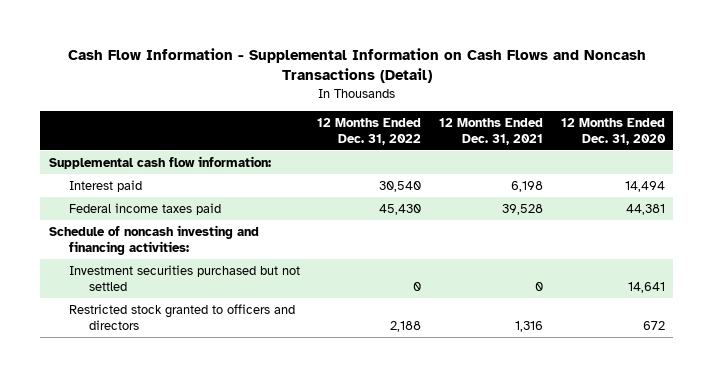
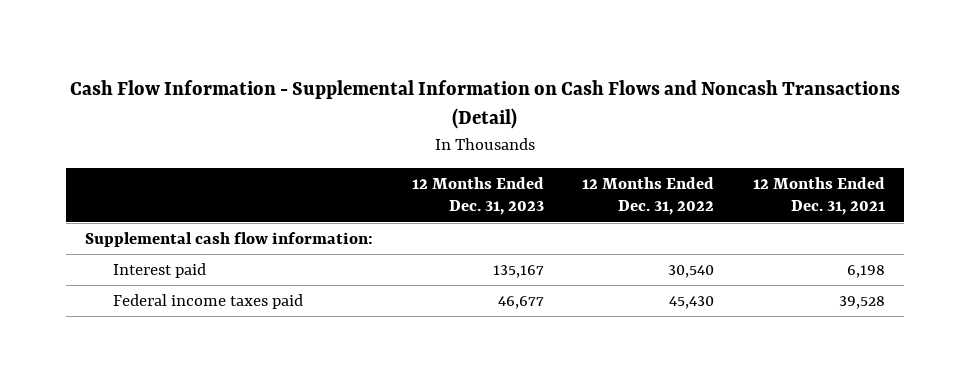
[560,117,666,145] 12 Months Ended Dec. 31, 2020 -> none
none -> [411,177,544,216] 12 Months Ended Dec. 31, 2023
[48,224,259,256] Schedule of noncash investing and financing activities: -> none
[68,264,300,292] Investment securities purchased but not settled -> none
[68,303,295,331] Restricted stock granted to officers and directors -> none

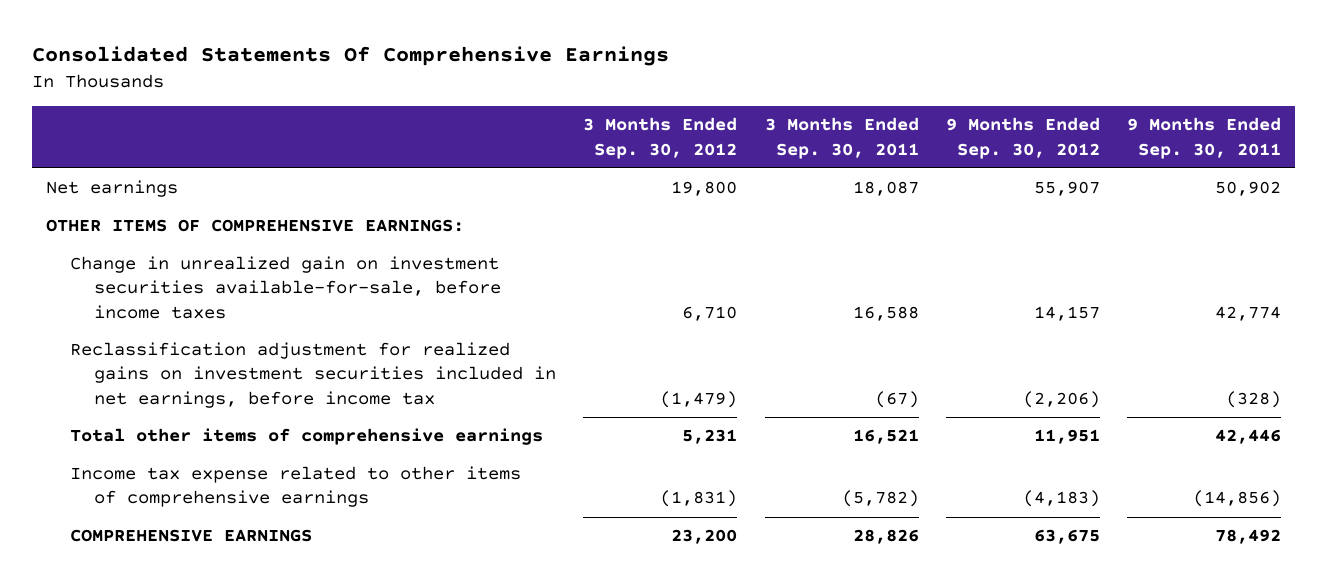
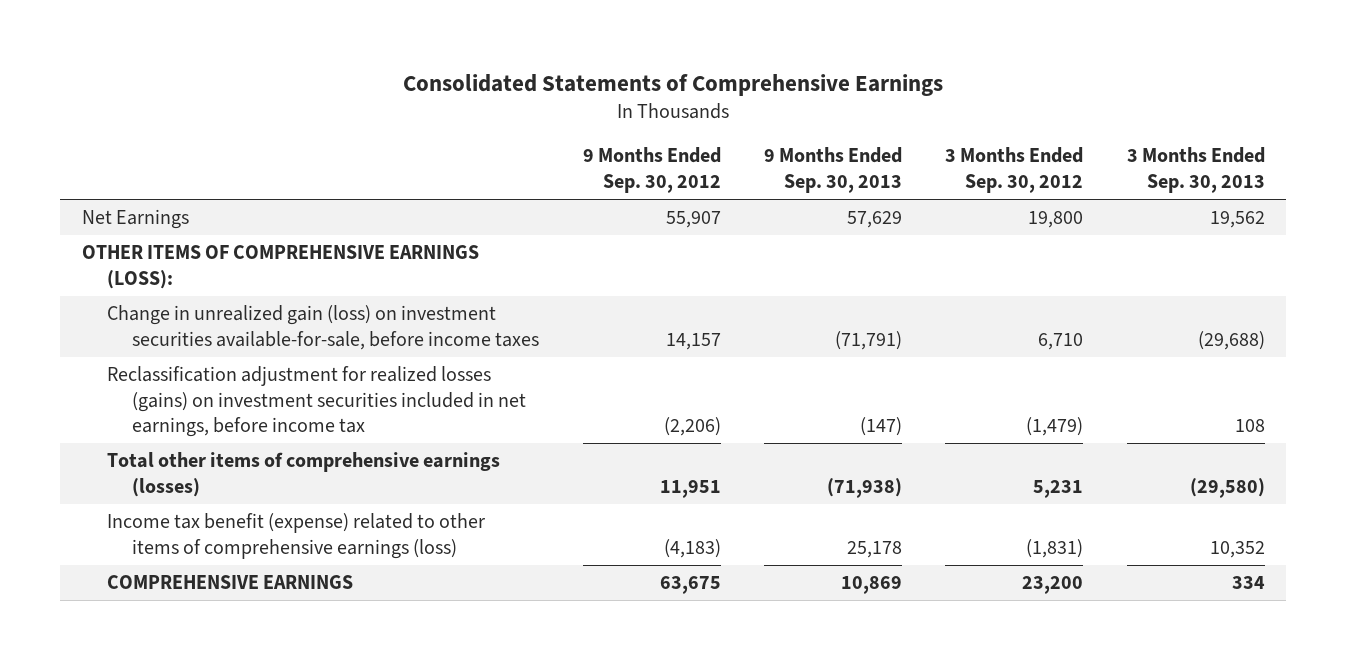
[31,46,669,67] Consolidated Statements Of Comprehensive Earnings -> [403,74,944,97] Consolidated Statements of Comprehensive Earnings
[764,117,919,159] 3 Months Ended Sep. 30, 2011 -> none
[1127,117,1282,159] 9 Months Ended Sep. 30, 2011 -> none
none -> [763,147,902,193] 9 Months Ended Sep. 30, 2013
none -> [1126,147,1265,193] 3 Months Ended Sep. 30, 2013
[45,180,178,198] Net earnings -> [81,209,189,230] Net Earnings
[45,219,464,233] OTHER ITEMS OF COMPREHENSIVE EARNINGS: -> [81,245,479,289] OTHER ITEMS OF COMPREHENSIVE EARNINGS (LOSS):
[69,256,502,319] Change in unrealized gain on investment securities available-for-sale, before income taxes -> [107,305,540,350] Change in unrealized gain (loss) on investment securities available-for-sale, before income taxes
[69,342,557,408] Reclassification adjustment for realized gains on investment securities included in net earnings, before income tax -> [107,366,527,438] Reclassification adjustment for realized losses (gains) on investment securities included in net earnings, before income tax
[69,428,543,446] Total other items of comprehensive earnings -> [107,452,501,497] Total other items of comprehensive earnings (losses)
[69,466,521,508] Income tax expense related to other items of comprehensive earnings -> [107,513,486,559] Income tax benefit (expense) related to other items of comprehensive earnings (loss)

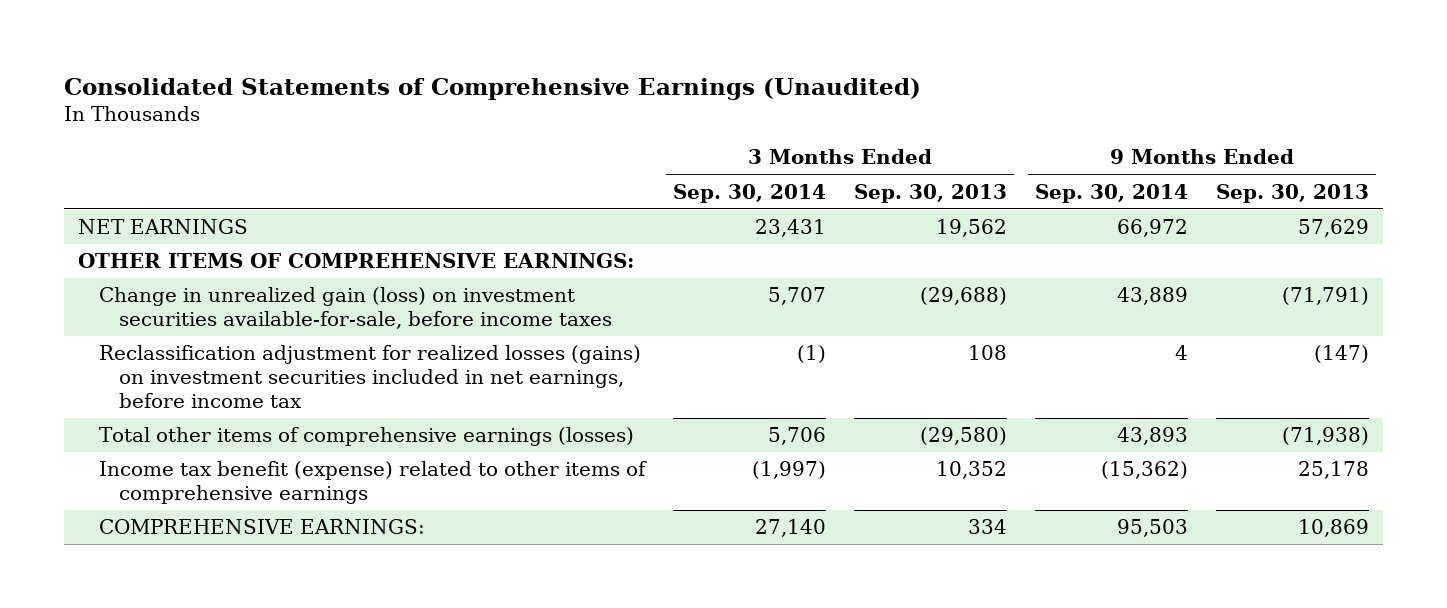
[403,74,944,97] Consolidated Statements of Comprehensive Earnings -> [64,77,922,100] Consolidated Statements of Comprehensive Earnings (Unaudited)
[582,147,721,193] 9 Months Ended Sep. 30, 2012 -> none
[945,147,1084,193] 3 Months Ended Sep. 30, 2012 -> none
none -> [672,183,826,203] Sep. 30, 2014
none -> [1034,183,1188,203] Sep. 30, 2014
[81,209,189,230] Net Earnings -> [78,219,249,235] NET EARNINGS
[81,245,479,289] OTHER ITEMS OF COMPREHENSIVE EARNINGS (LOSS): -> [78,253,635,269] OTHER ITEMS OF COMPREHENSIVE EARNINGS:
[107,513,486,559] Income tax benefit (expense) related to other items of comprehensive earnings (loss) -> [98,461,647,505] Income tax benefit (expense) related to other items of comprehensive earnings
[107,575,354,590] COMPREHENSIVE EARNINGS -> [98,519,425,535] COMPREHENSIVE EARNINGS:

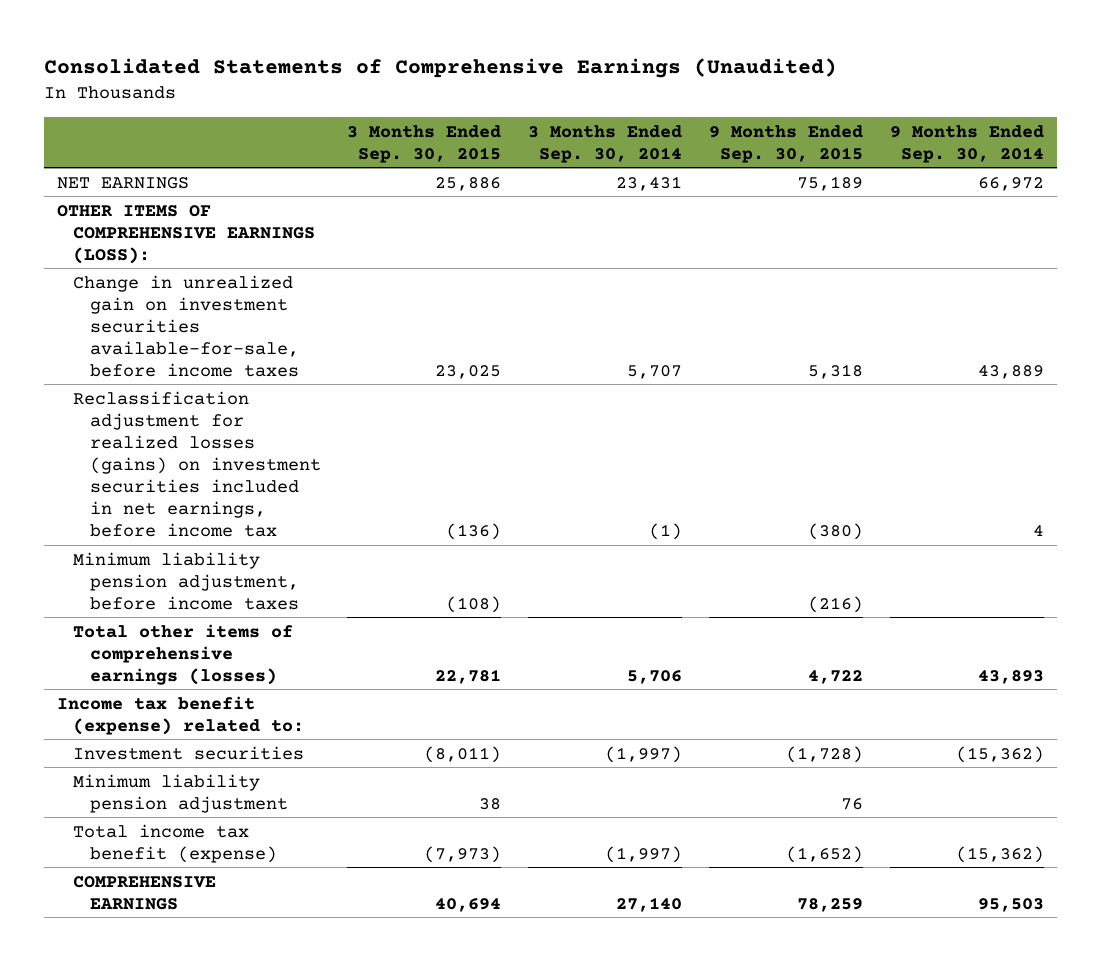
[853,183,1007,203] Sep. 30, 2013 -> none
[1215,183,1369,203] Sep. 30, 2013 -> none
none -> [347,124,502,163] 3 Months Ended Sep. 30, 2015
none -> [708,124,863,163] 9 Months Ended Sep. 30, 2015
[78,253,635,269] OTHER ITEMS OF COMPREHENSIVE EARNINGS: -> [57,204,316,264] OTHER ITEMS OF COMPREHENSIVE EARNINGS (LOSS):
[98,287,613,330] Change in unrealized gain (loss) on investment securities available-for-sale, before income taxes -> [73,274,299,377] Change in unrealized gain on investment securities available-for-sale, before income taxes
none -> [73,551,299,610] Minimum liability pension adjustment, before income taxes
none -> [57,695,305,735] Income tax benefit (expense) related to:
none -> [73,745,305,760] Investment securities
none -> [73,773,288,813] Minimum liability pension adjustment
[98,461,647,505] Income tax benefit (expense) related to other items of comprehensive earnings -> [73,823,277,863] Total income tax benefit (expense)
[98,519,425,535] COMPREHENSIVE EARNINGS: -> [73,875,217,910] COMPREHENSIVE EARNINGS

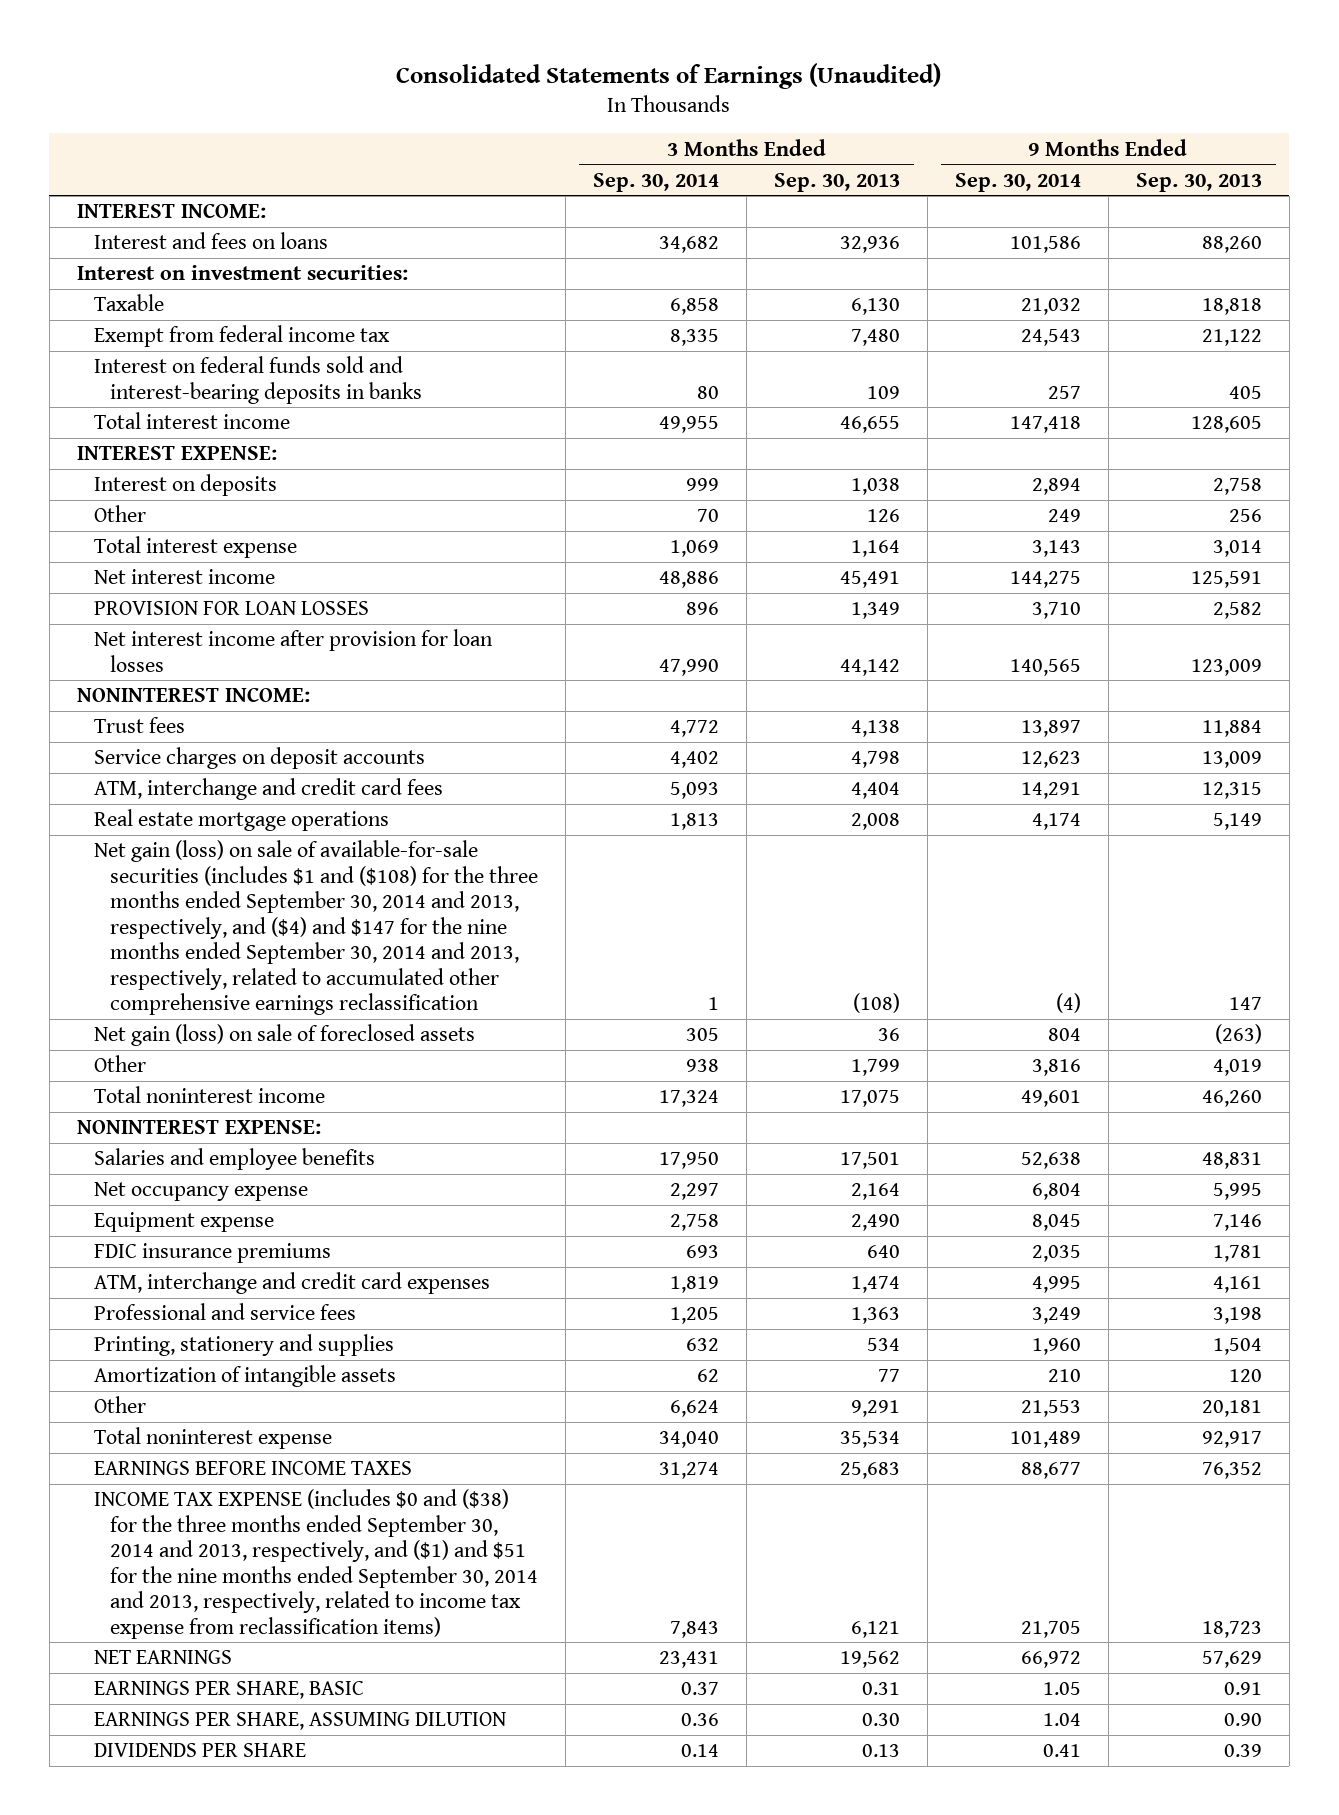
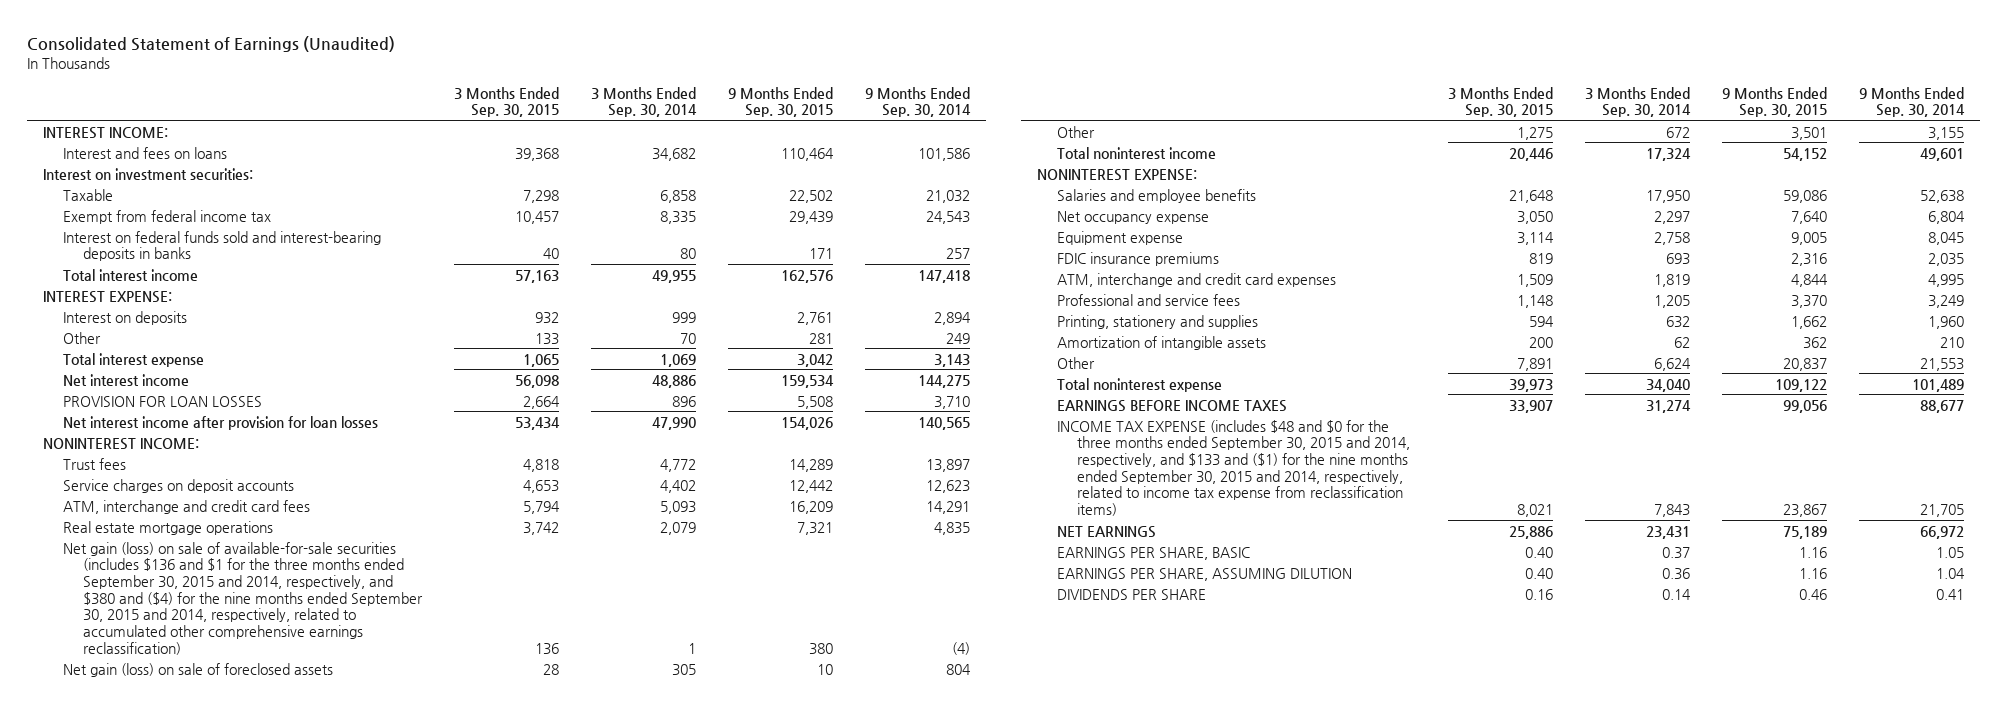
[396,62,942,89] Consolidated Statements of Earnings (Unaudited) -> [27,35,396,52] Consolidated Statement of Earnings (Unaudited)
[774,172,901,192] Sep. 30, 2013 -> none
[1135,172,1262,192] Sep. 30, 2013 -> none
none -> [454,86,560,118] 3 Months Ended Sep. 30, 2015
none -> [728,86,834,118] 9 Months Ended Sep. 30, 2015
[670,813,720,831] 1,813 -> [660,521,697,535] 2,079
[1031,813,1081,831] 4,174 -> [933,521,970,535] 4,835
[93,840,539,1016] Net gain (loss) on sale of available-for-sale securities (includes $1 and ($108) for the three months ended September 30, 2014 and 2013, respectively, and ($4) and $147 for the nine months ended September 30, 2014 and 2013, respectively, related to accumulated other comprehensive earnings reclassification -> [63,541,424,655] Net gain (loss) on sale of available-for-sale securities (includes $136 and $1 for the three months ended September 30, 2015 and 2014, respectively, and $380 and ($4) for the nine months ended September 30, 2015 and 2014, respectively, related to accumulated other comprehensive earnings reclassification)
[686,1059,720,1073] 938 -> [1666,126,1691,138] 672
[1031,1059,1081,1077] 3,816 -> [1928,126,1965,140] 3,155
[93,1489,539,1639] INCOME TAX EXPENSE (includes $0 and ($38) for the three months ended September 30, 2014 and 2013, respectively, and ($1) and $51 for the nine months ended September 30, 2014 and 2013, respectively, related to income tax expense from reclassification items) -> [1057,419,1411,516] INCOME TAX EXPENSE (includes $48 and $0 for the three months ended September 30, 2015 and 2014, respectively, and $133 and ($1) for the nine months ended September 30, 2015 and 2014, respectively, related to income tax expense from reclassification items)

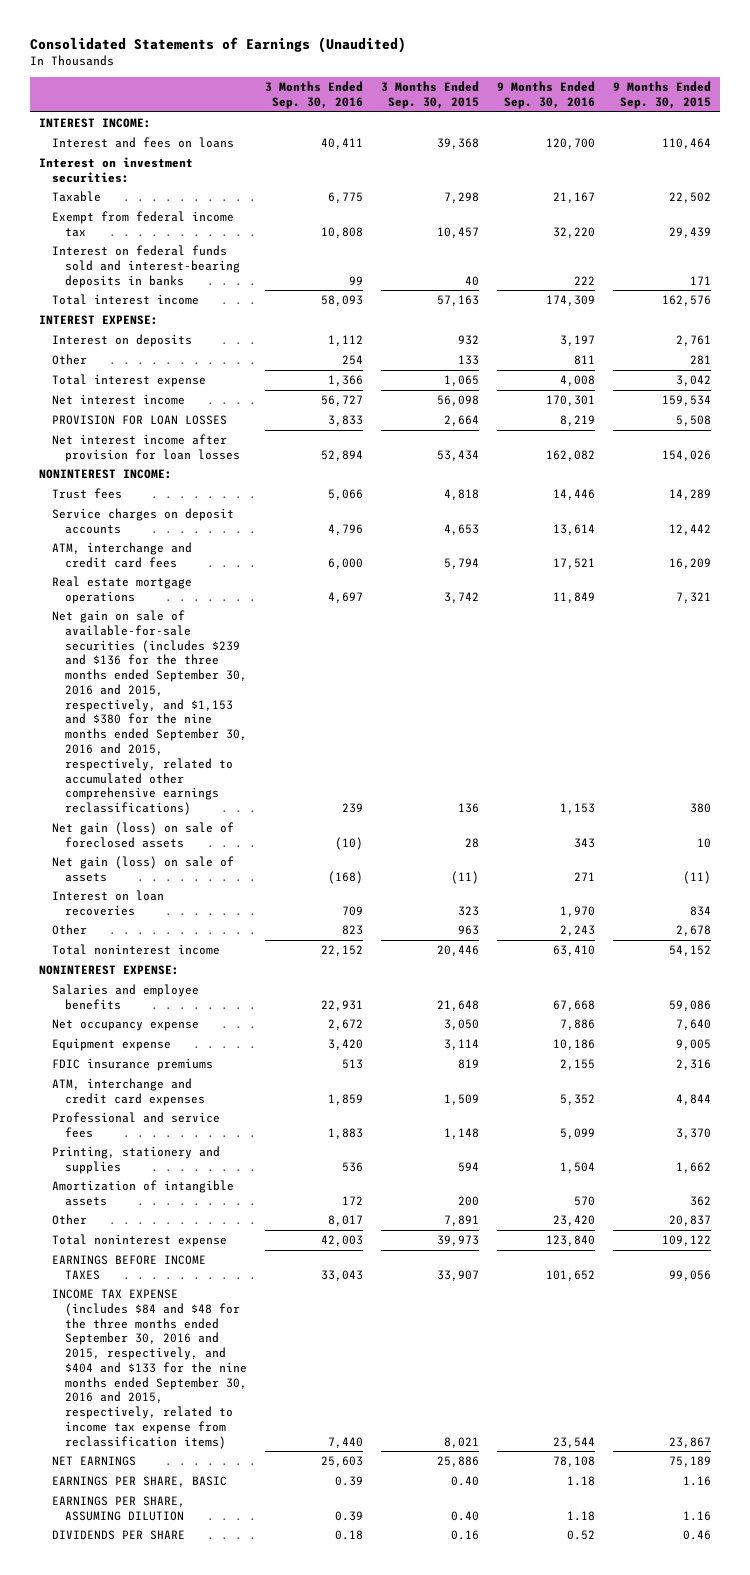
[27,35,396,52] Consolidated Statement of Earnings (Unaudited) -> [30,37,407,54] Consolidated Statements of Earnings (Unaudited)
[591,86,698,118] 3 Months Ended Sep. 30, 2014 -> none
[864,86,971,118] 9 Months Ended Sep. 30, 2014 -> none
none -> [265,81,364,110] 3 Months Ended Sep. 30, 2016
none -> [497,81,596,110] 9 Months Ended Sep. 30, 2016
[63,541,424,655] Net gain (loss) on sale of available-for-sale securities (includes $136 and $1 for the three months ended September 30, 2015 and 2014, respectively, and $380 and ($4) for the nine months ended September 30, 2015 and 2014, respectively, related to accumulated other comprehensive earnings reclassification) -> [52,609,248,816] Net gain on sale of available-for-sale securities (includes $239 and $136 for the three months ended September 30, 2016 and 2015, respectively, and $1,153 and $380 for the nine months ended September 30, 2016 and 2015, respectively, related to accumulated other comprehensive earnings reclassifications)
none -> [52,855,235,882] Net gain (loss) on sale of assets
none -> [52,889,165,916] Interest on loan recoveries
[1517,126,1554,140] 1,275 -> [458,924,480,935] 963
[1791,126,1828,140] 3,501 -> [676,924,712,936] 2,678
[1057,419,1411,516] INCOME TAX EXPENSE (includes $48 and $0 for the three months ended September 30, 2015 and 2014, respectively, and $133 and ($1) for the nine months ended September 30, 2015 and 2014, respectively, related to income tax expense from reclassification items) -> [52,1288,248,1449] INCOME TAX EXPENSE (includes $84 and $48 for the three months ended September 30, 2016 and 2015, respectively, and $404 and $133 for the nine months ended September 30, 2016 and 2015, respectively, related to income tax expense from reclassification items)

